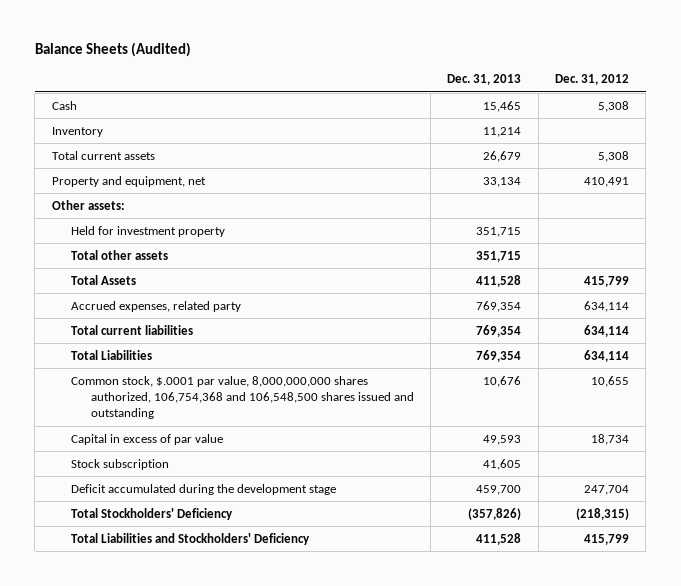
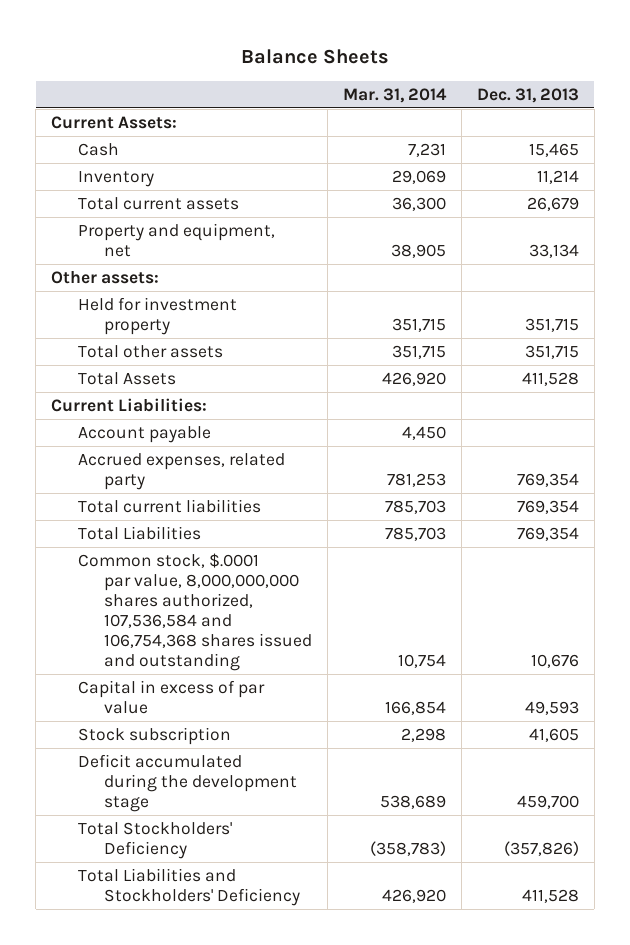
[34,42,191,58] Balance Sheets (Audited) -> [241,49,390,65] Balance Sheets
[555,74,630,86] Dec. 31, 2012 -> none
none -> [342,87,447,103] Mar. 31, 2014
none -> [51,115,178,129] Current Assets:
none -> [51,397,208,412] Current Liabilities:
none -> [77,425,211,443] Account payable
[71,375,414,420] Common stock, $.0001 par value, 8,000,000,000 shares authorized, 106,754,368 and 106,548,500 shares issued and outstanding -> [77,552,312,672] Common stock, $.0001 par value, 8,000,000,000 shares authorized, 107,536,584 and 106,754,368 shares issued and outstanding

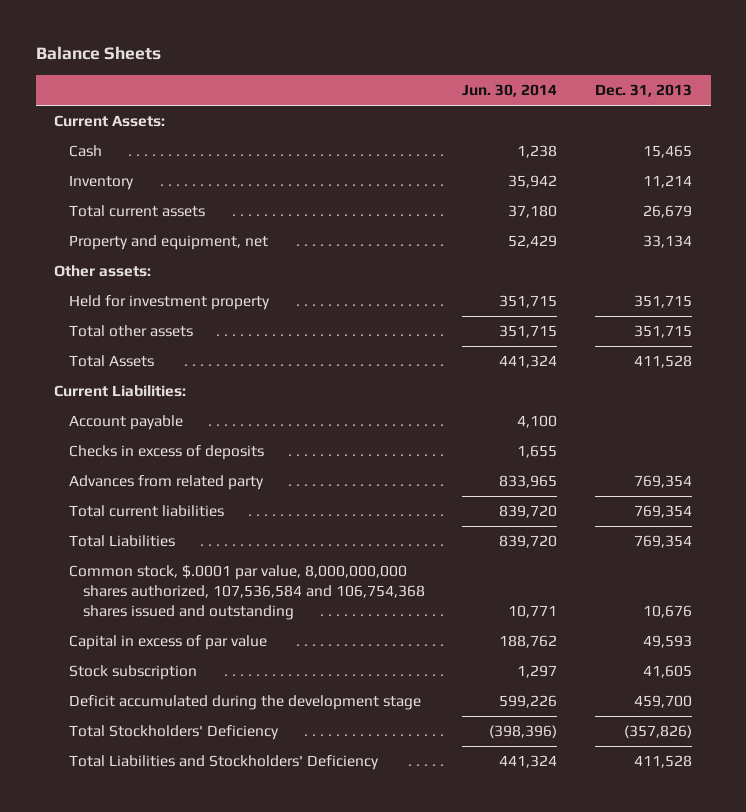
[342,87,447,103] Mar. 31, 2014 -> none
none -> [462,83,558,97] Jun. 30, 2014
none -> [68,445,264,461] Checks in excess of deposits
[77,452,285,491] Accrued expenses, related party -> [68,475,264,491] Advances from related party

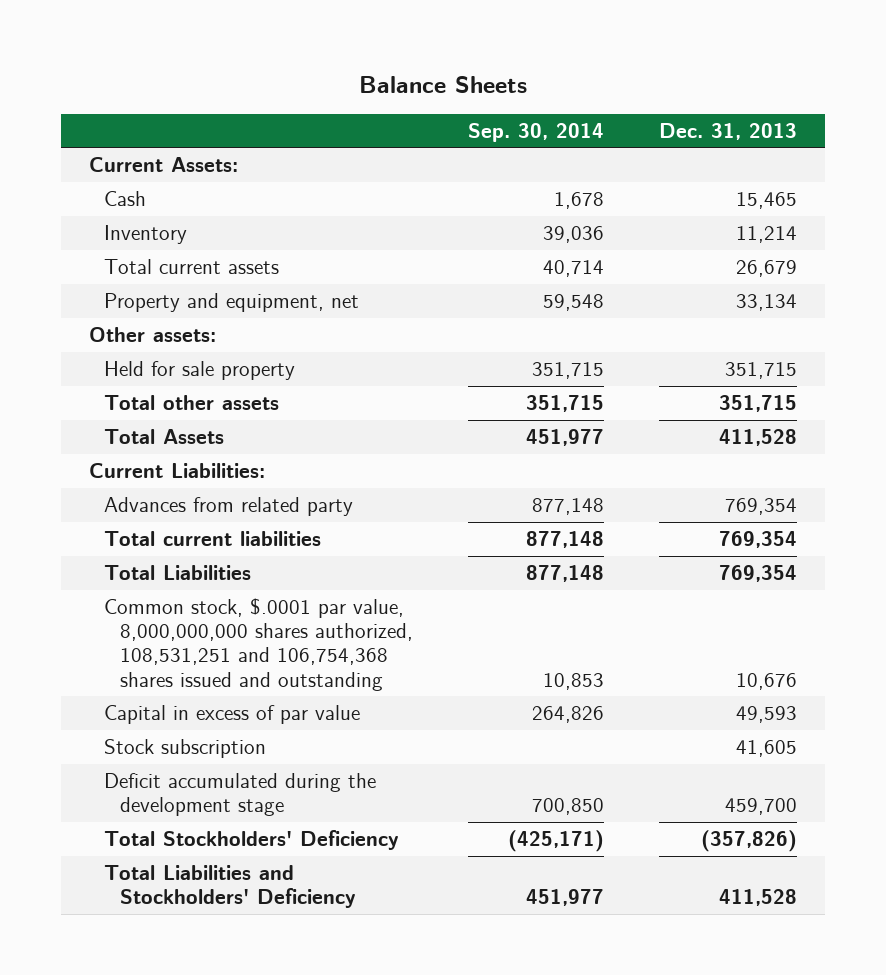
[462,83,558,97] Jun. 30, 2014 -> none
none -> [468,122,605,142] Sep. 30, 2014
[68,295,270,311] Held for investment property -> [104,361,296,381] Held for sale property
[68,415,183,431] Account payable -> none
[68,445,264,461] Checks in excess of deposits -> none
[68,565,425,620] Common stock, $.0001 par value, 8,000,000,000 shares authorized, 107,536,584 and 106,754,368 shares issued and outstanding -> [104,598,413,691] Common stock, $.0001 par value, 8,000,000,000 shares authorized, 108,531,251 and 106,754,368 shares issued and outstanding

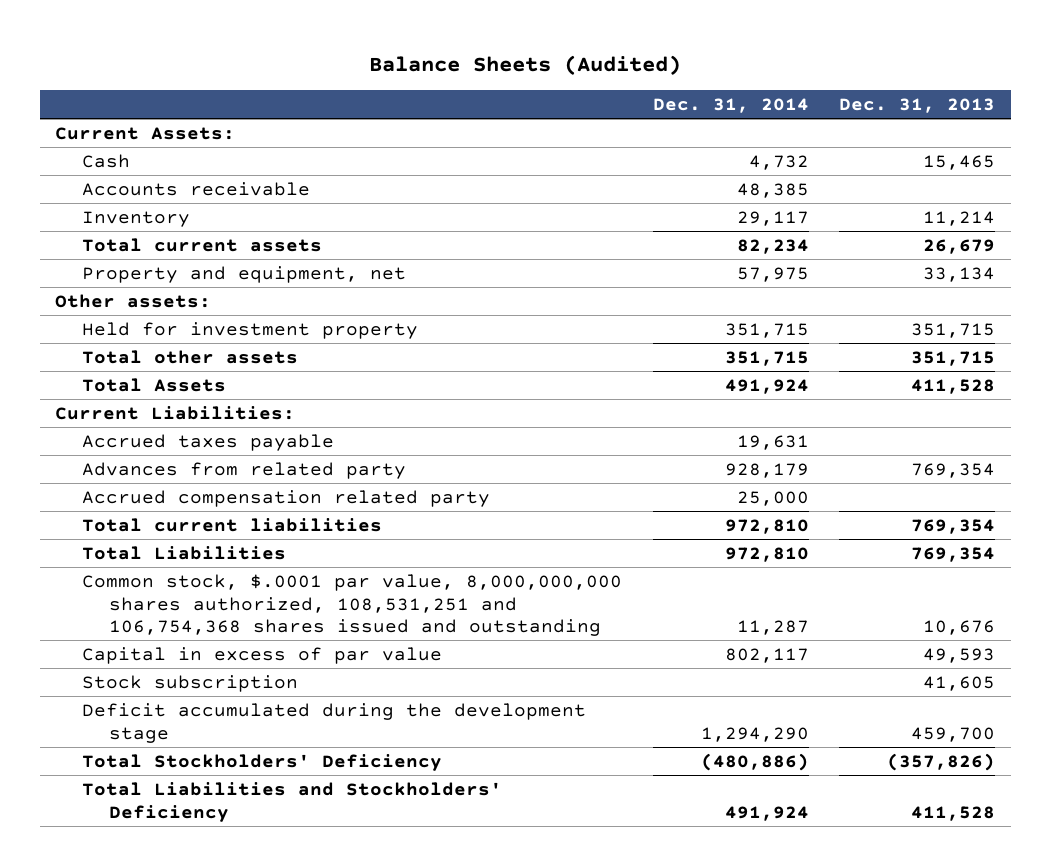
[358,75,527,93] Balance Sheets -> [369,54,682,75] Balance Sheets (Audited)
[468,122,605,142] Sep. 30, 2014 -> none
none -> [652,98,809,114] Dec. 31, 2014
none -> [82,181,311,196] Accounts receivable
[104,361,296,381] Held for sale property -> [82,321,419,339] Held for investment property
none -> [82,433,335,451] Accrued taxes payable
none -> [82,489,491,507] Accrued compensation related party

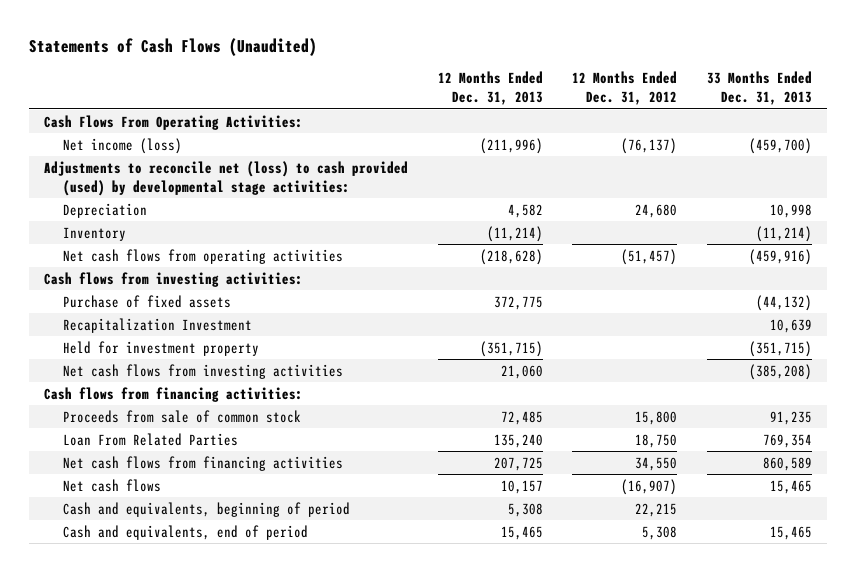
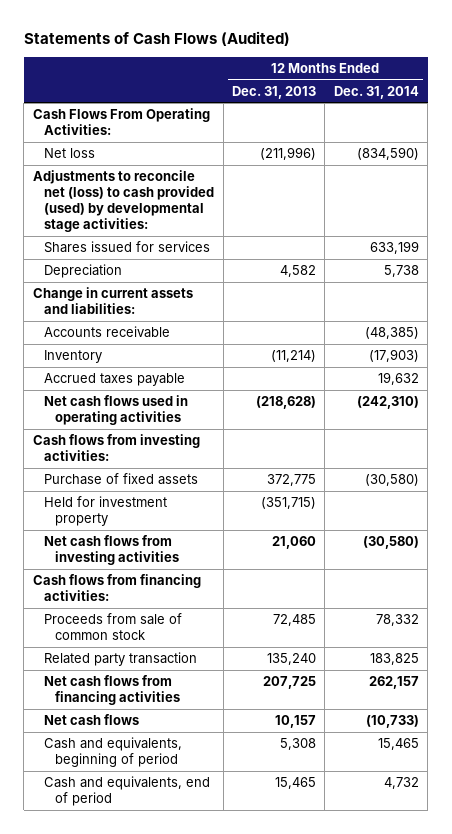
[28,37,317,56] Statements of Cash Flows (Unaudited) -> [23,30,290,46] Statements of Cash Flows (Audited)
[572,71,678,106] 12 Months Ended Dec. 31, 2012 -> none
[706,71,812,106] 33 Months Ended Dec. 31, 2013 -> none
none -> [333,85,419,99] Dec. 31, 2014
[63,137,183,154] Net income (loss) -> [44,148,96,159] Net loss
none -> [44,241,211,254] Shares issued for services
none -> [32,287,193,315] Change in current assets and liabilities:
none -> [44,326,171,339] Accounts receivable
none -> [44,373,186,387] Accrued taxes payable
[63,248,344,264] Net cash flows from operating activities -> [44,395,189,426] Net cash flows used in operating activities
[63,317,253,333] Recapitalization Investment -> none
[63,432,239,446] Loan From Related Parties -> [44,652,198,667] Related party transaction

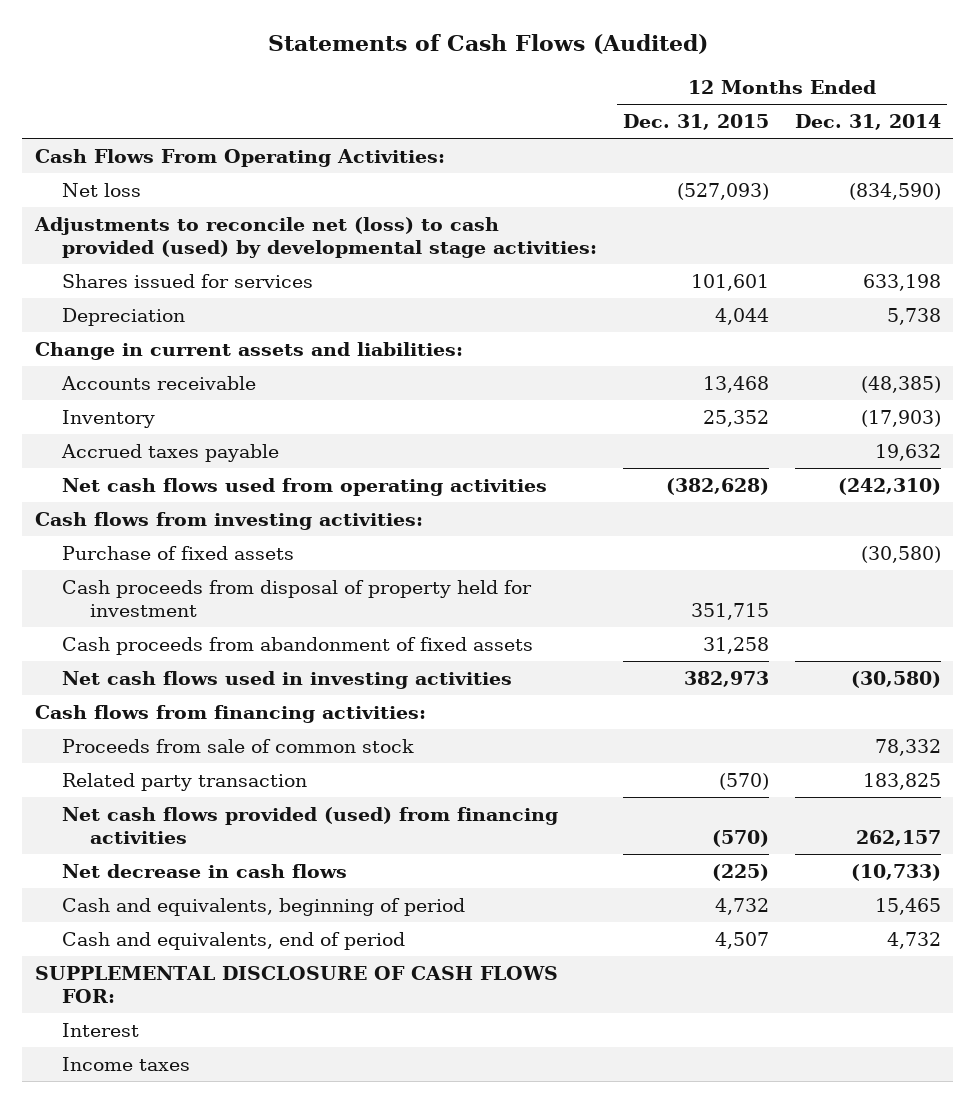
[231,85,316,99] Dec. 31, 2013 -> none
none -> [622,113,769,130] Dec. 31, 2015
[369,241,419,255] 633,199 -> [862,273,941,291] 633,198
[44,395,189,426] Net cash flows used in operating activities -> [62,477,548,496] Net cash flows used from operating activities
[44,496,168,527] Held for investment property -> none
none -> [62,579,533,618] Cash proceeds from disposal of property held for investment
none -> [62,636,534,655] Cash proceeds from abandonment of fixed assets
[44,535,180,566] Net cash flows from investing activities -> [62,670,513,689] Net cash flows used in investing activities
[44,675,181,706] Net cash flows from financing activities -> [62,806,559,845] Net cash flows provided (used) from financing activities
[44,714,140,726] Net cash flows -> [62,863,348,878] Net decrease in cash flows
none -> [35,965,559,1004] SUPPLEMENTAL DISCLOSURE OF CASH FLOWS FOR:
none -> [62,1022,140,1037] Interest
none -> [62,1056,191,1071] Income taxes

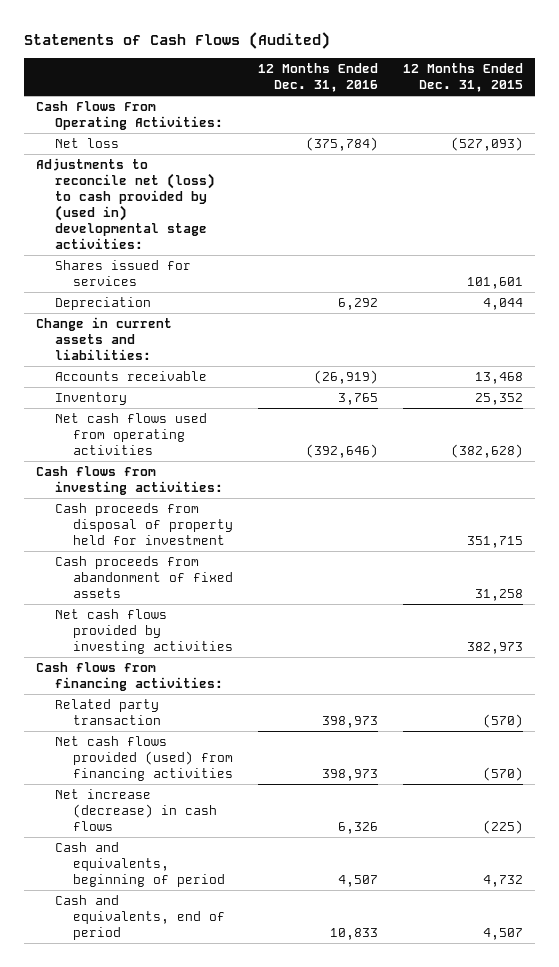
[794,113,941,130] Dec. 31, 2014 -> none
none -> [258,63,379,93] 12 Months Ended Dec. 31, 2016
[34,216,598,259] Adjustments to reconcile net (loss) to cash provided (used) by developmental stage activities: -> [36,158,215,249] Adjustments to reconcile net (loss) to cash provided by (used in) developmental stage activities:
[61,443,280,462] Accrued taxes payable -> none
[62,545,295,560] Purchase of fixed assets -> none
[62,670,513,689] Net cash flows used in investing activities -> [54,609,234,655] Net cash flows provided by investing activities
[62,738,415,753] Proceeds from sale of common stock -> none
[62,863,348,878] Net decrease in cash flows -> [54,789,218,832] Net increase (decrease) in cash flows
[35,965,559,1004] SUPPLEMENTAL DISCLOSURE OF CASH FLOWS FOR: -> none
[62,1022,140,1037] Interest -> none
[62,1056,191,1071] Income taxes -> none

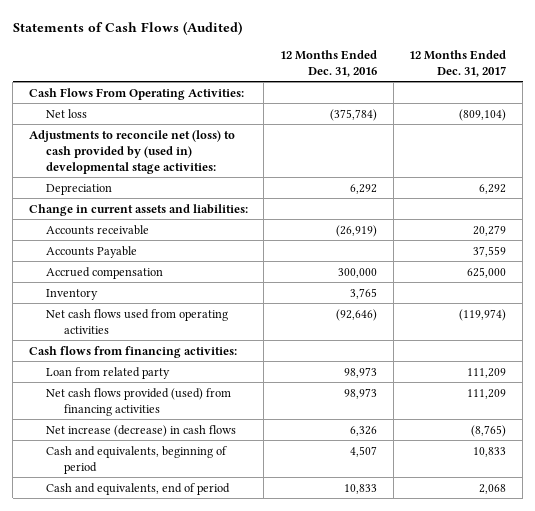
[402,63,523,93] 12 Months Ended Dec. 31, 2015 -> none
none -> [409,49,507,77] 12 Months Ended Dec. 31, 2017
[54,260,191,287] Shares issued for services -> none
none -> [46,245,138,258] Accounts Payable
none -> [46,266,164,279] Accrued compensation
[36,466,223,496] Cash flows from investing activities: -> none
[54,503,234,546] Cash proceeds from disposal of property held for investment -> none
[54,556,234,599] Cash proceeds from abandonment of fixed assets -> none
[54,609,234,655] Net cash flows provided by investing activities -> none
[306,444,379,459] (392,646) -> [336,308,378,321] (92,646)
[54,699,162,726] Related party transaction -> none
none -> [46,366,171,379] Loan from related party
[322,769,379,782] 398,973 -> [344,387,378,399] 98,973

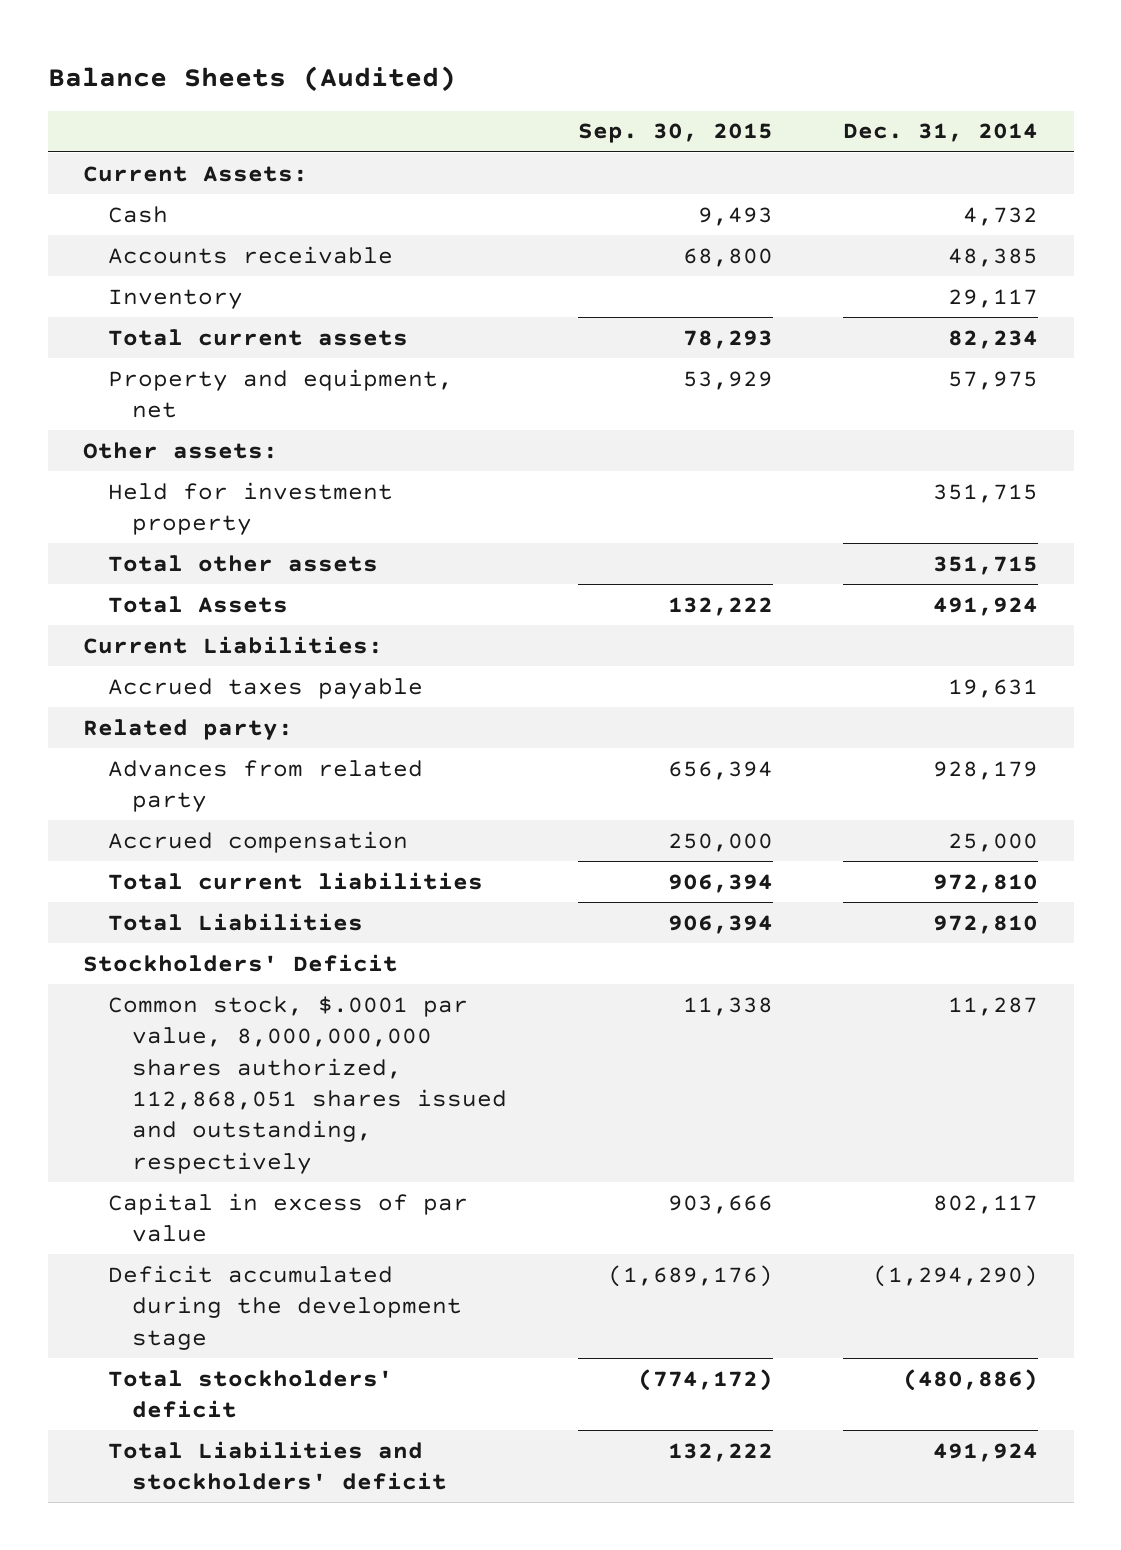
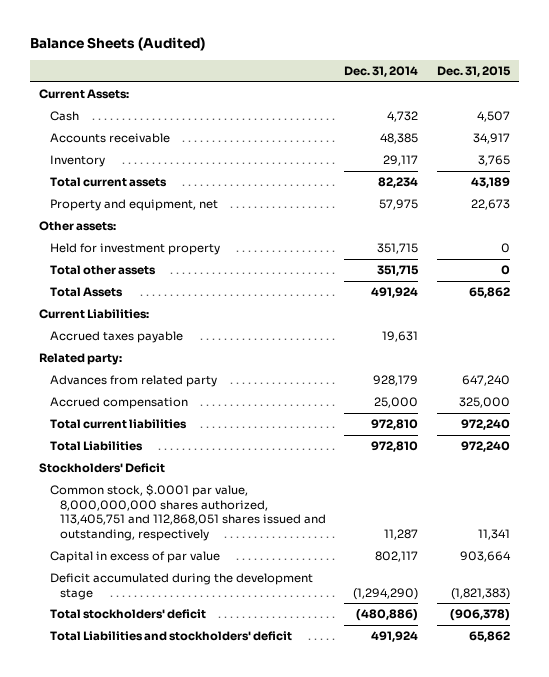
[577,123,773,144] Sep. 30, 2015 -> none
none -> [436,65,511,77] Dec. 31, 2015
[107,995,508,1174] Common stock, $.0001 par value, 8,000,000,000 shares authorized, 112,868,051 shares issued and outstanding, respectively -> [49,484,326,541] Common stock, $.0001 par value, 8,000,000,000 shares authorized, 113,405,751 and 112,868,051 shares issued and outstanding, respectively

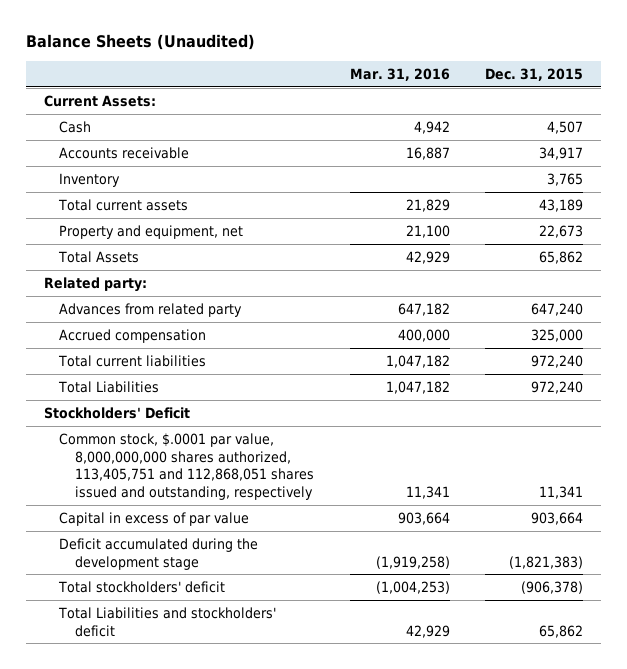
[30,37,206,52] Balance Sheets (Audited) -> [25,34,255,51] Balance Sheets (Unaudited)
[344,65,419,77] Dec. 31, 2014 -> none
none -> [349,67,450,81] Mar. 31, 2016
[39,221,117,232] Other assets: -> none
[49,243,220,256] Held for investment property -> none
[49,265,156,276] Total other assets -> none
[39,309,150,320] Current Liabilities: -> none
[49,331,183,344] Accrued taxes payable -> none

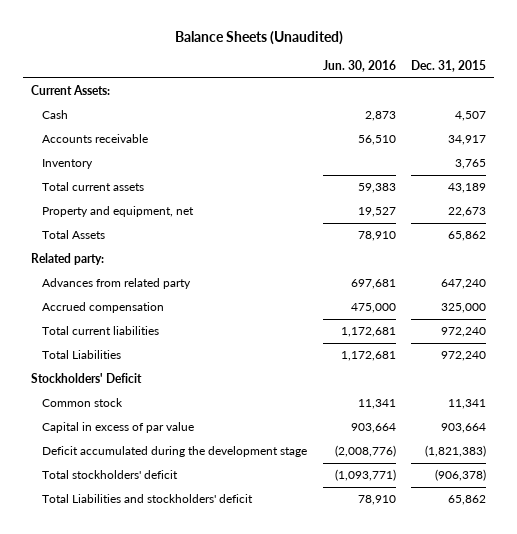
[349,67,450,81] Mar. 31, 2016 -> none
none -> [322,60,396,73] Jun. 30, 2016
[59,432,315,500] Common stock, $.0001 par value, 8,000,000,000 shares authorized, 113,405,751 and 112,868,051 shares issued and outstanding, respectively -> [42,398,124,408] Common stock

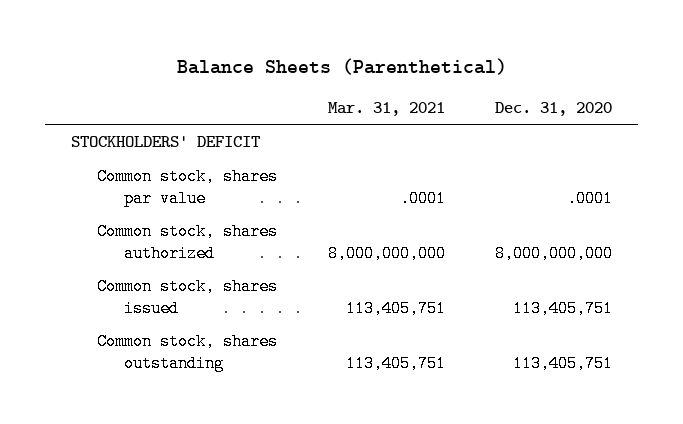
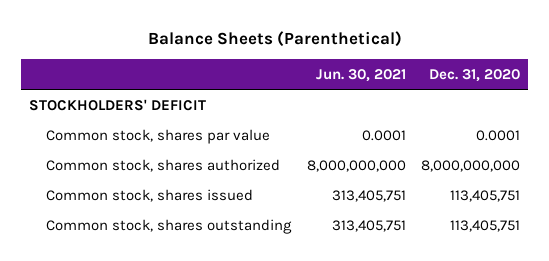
[327,101,445,116] Mar. 31, 2021 -> none
none -> [315,68,406,82] Jun. 30, 2021
[567,189,614,207] .0001 -> [476,129,521,141] 0.0001

